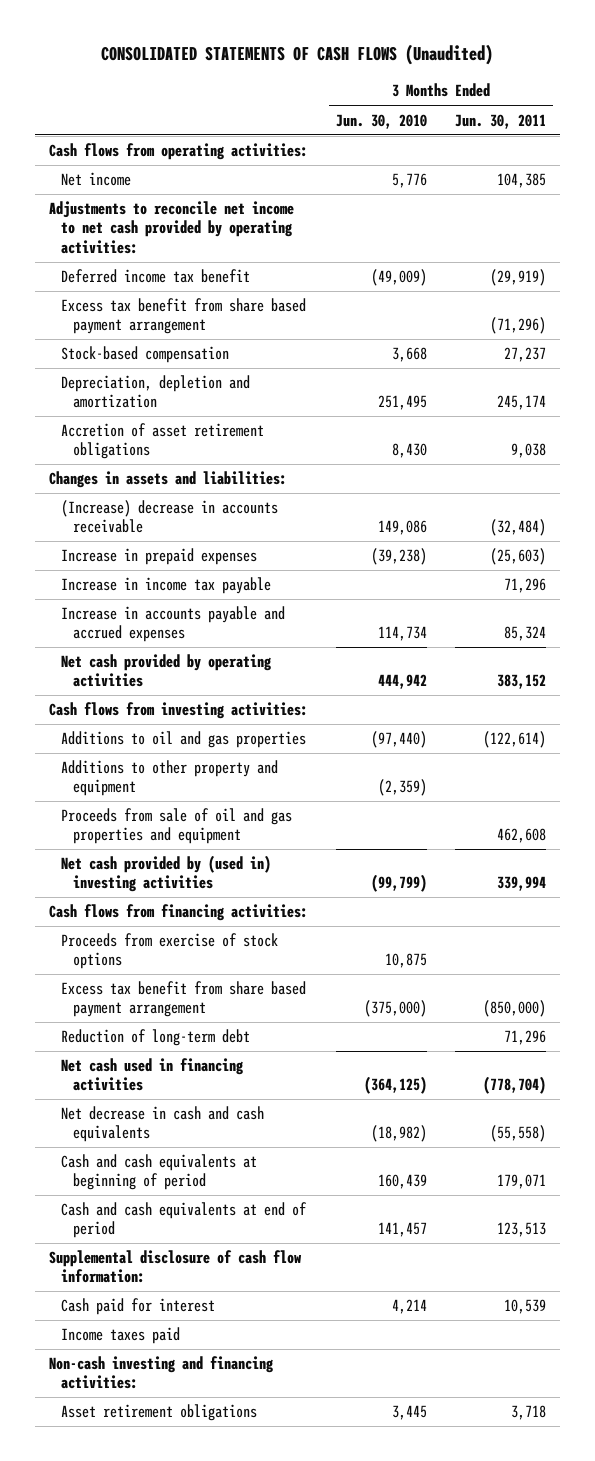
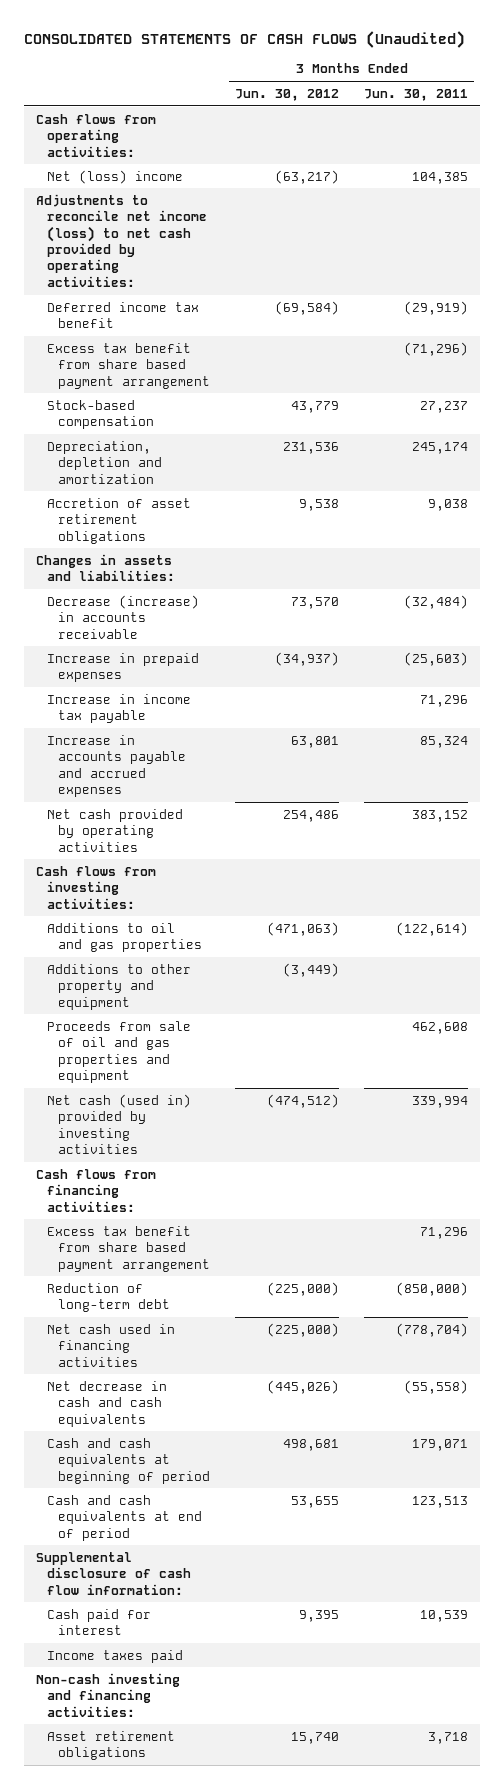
[335,113,427,129] Jun. 30, 2010 -> none
none -> [235,88,340,101] Jun. 30, 2012
[60,172,131,187] Net income -> [47,169,184,184] Net (loss) income
[48,201,294,254] Adjustments to reconcile net income to net cash provided by operating activities: -> [36,193,208,287] Adjustments to reconcile net income (loss) to net cash provided by operating activities:
[60,500,278,534] (Increase) decrease in accounts receivable -> [47,594,200,639] Decrease (increase) in accounts receivable
[60,855,271,893] Net cash provided by (used in) investing activities -> [47,1093,192,1155] Net cash (used in) provided by investing activities
[60,933,278,970] Proceeds from exercise of stock options -> none
[482,1000,546,1018] (850,000) -> [420,1226,469,1239] 71,296
[503,1030,546,1046] 71,296 -> [396,1281,469,1296] (850,000)

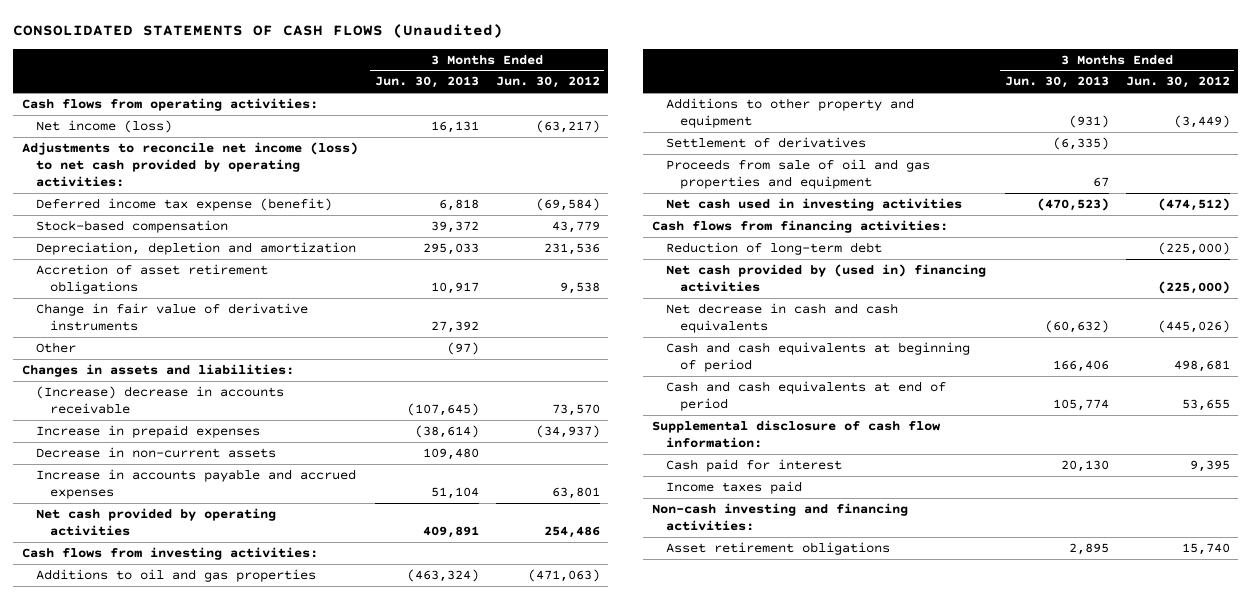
[364,88,469,101] Jun. 30, 2011 -> none
none -> [374,76,479,89] Jun. 30, 2013
[47,169,184,184] Net (loss) income -> [35,119,172,133] Net income (loss)
[47,342,211,389] Excess tax benefit from share based payment arrangement -> none
[47,301,200,329] Deferred income tax benefit -> [35,197,332,211] Deferred income tax expense (benefit)
none -> [35,302,308,331] Change in fair value of derivative instruments
none -> [35,341,76,353] Other
[47,594,200,639] Decrease (increase) in accounts receivable -> [35,385,284,414] (Increase) decrease in accounts receivable
[47,693,192,724] Increase in income tax payable -> none
none -> [35,446,276,458] Decrease in non-current assets
none -> [665,136,866,148] Settlement of derivatives
[47,1093,192,1155] Net cash (used in) provided by investing activities -> [665,197,962,211] Net cash used in investing activities
[47,1225,211,1272] Excess tax benefit from share based payment arrangement -> none
[47,1323,176,1367] Net cash used in financing activities -> [665,263,986,292] Net cash provided by (used in) financing activities

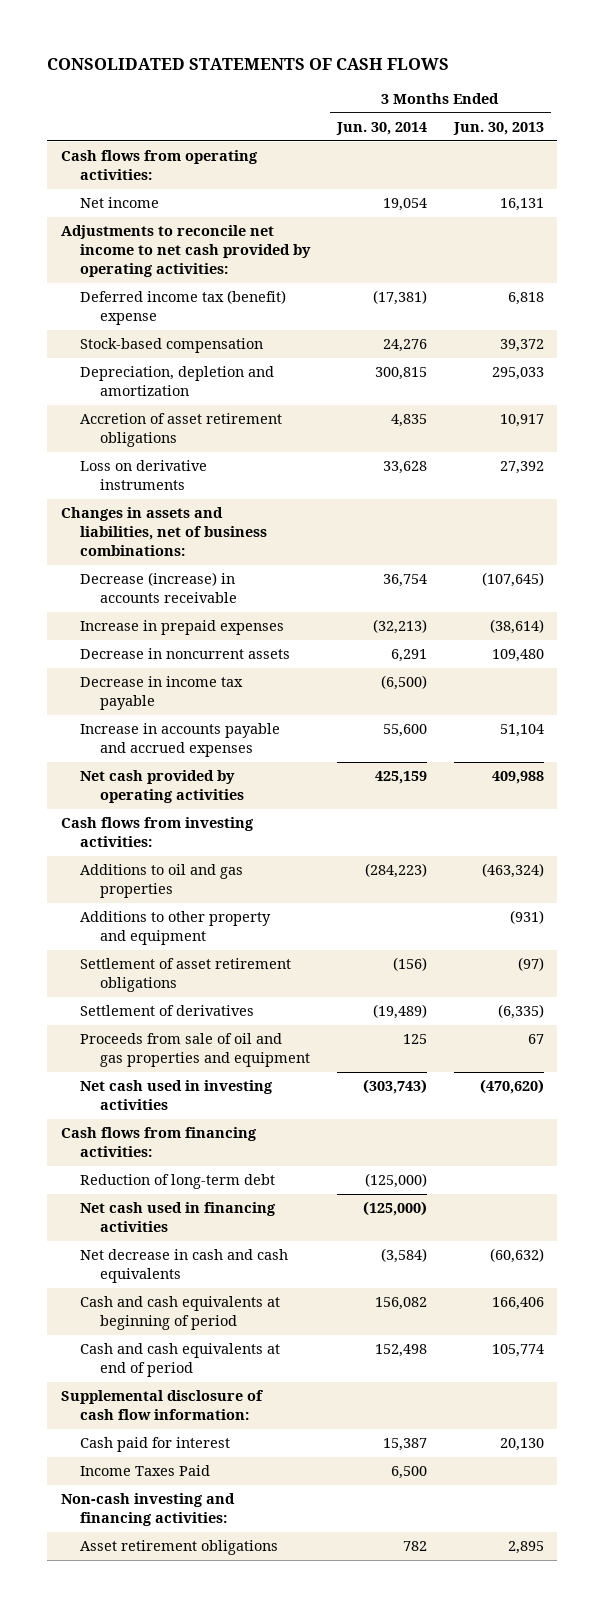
[13,23,504,38] CONSOLIDATED STATEMENTS OF CASH FLOWS (Unaudited) -> [47,57,450,70] CONSOLIDATED STATEMENTS OF CASH FLOWS
[495,76,600,89] Jun. 30, 2012 -> none
none -> [336,121,428,135] Jun. 30, 2014
[35,119,172,133] Net income (loss) -> [80,197,160,209] Net income
[21,141,358,187] Adjustments to reconcile net income (loss) to net cash provided by operating activities: -> [60,225,312,277] Adjustments to reconcile net income to net cash provided by operating activities:
[35,197,332,211] Deferred income tax expense (benefit) -> [80,290,287,326] Deferred income tax (benefit) expense
[35,341,76,353] Other -> none
[35,302,308,331] Change in fair value of derivative instruments -> [80,460,208,491] Loss on derivative instruments
[21,363,294,377] Changes in assets and liabilities: -> [60,507,268,556] Changes in assets and liabilities, net of business combinations:
[35,385,284,414] (Increase) decrease in accounts receivable -> [80,572,237,604] Decrease (increase) in accounts receivable
[35,446,276,458] Decrease in non-current assets -> [80,648,291,660] Decrease in noncurrent assets
none -> [80,676,244,711] Decrease in income tax payable
[422,525,479,538] 409,891 -> [491,771,544,785] 409,988
none -> [80,958,292,993] Settlement of asset retirement obligations
[1036,197,1109,211] (470,523) -> [479,1079,544,1095] (470,620)
[665,263,986,292] Net cash provided by (used in) financing activities -> [80,1202,277,1233] Net cash used in financing activities
[665,480,802,494] Income taxes paid -> [80,1465,211,1477] Income Taxes Paid

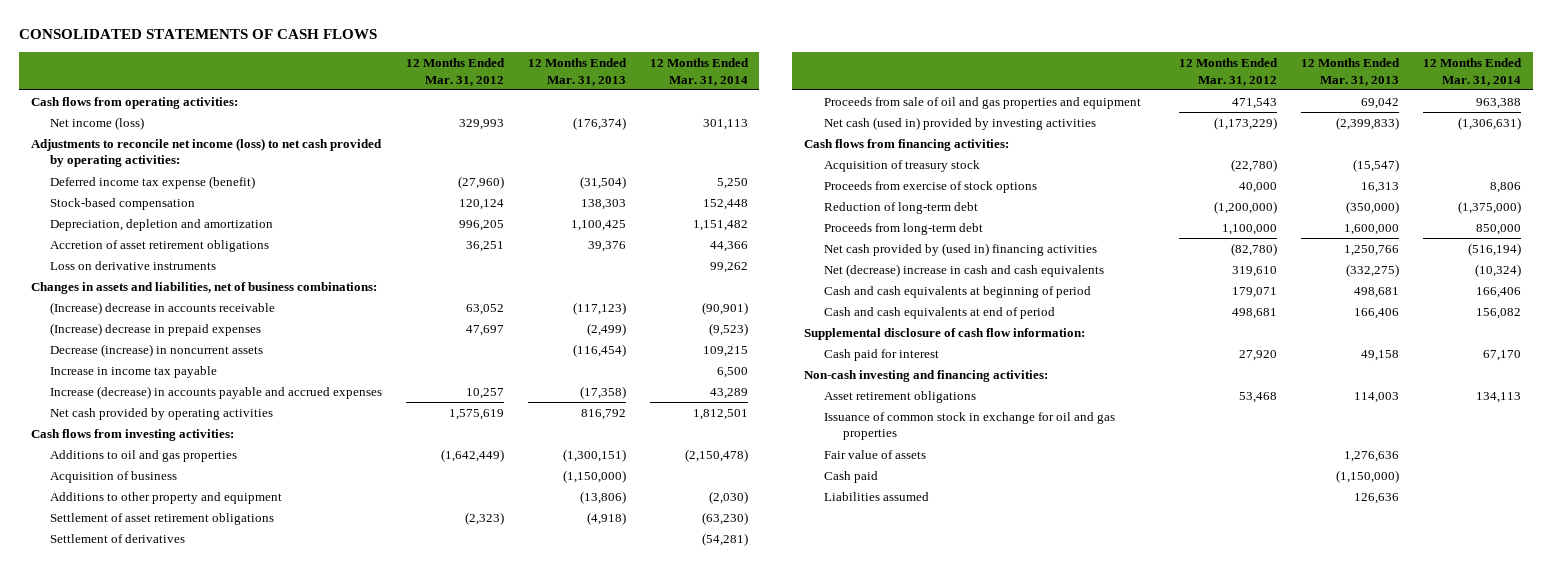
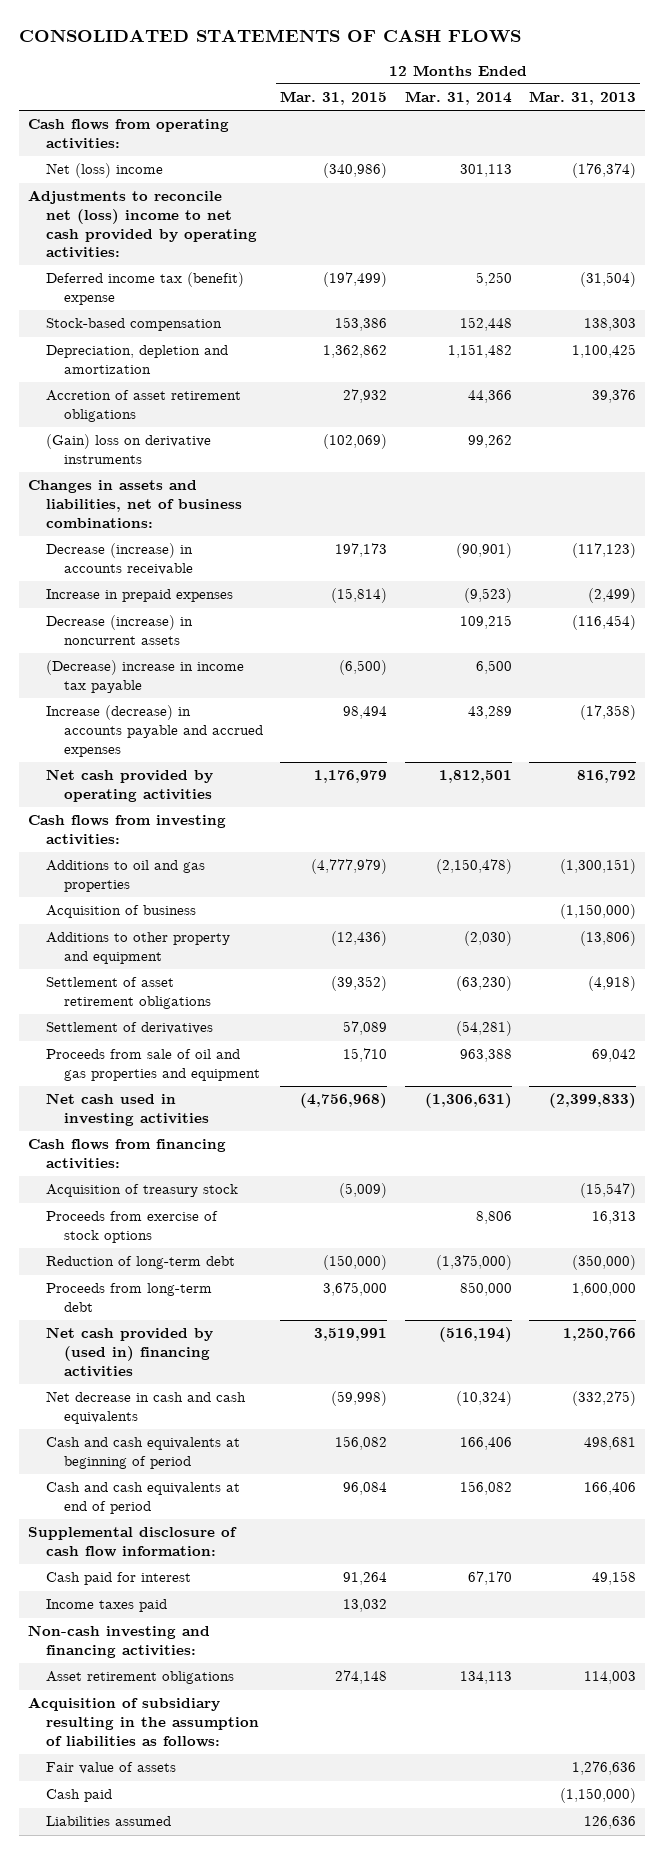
[405,57,505,86] 12 Months Ended Mar. 31, 2012 -> none
none -> [280,91,388,106] Mar. 31, 2015
[49,116,144,130] Net income (loss) -> [45,163,163,179] Net (loss) income
[30,137,382,168] Adjustments to reconcile net income (loss) to net cash provided by operating activities: -> [27,190,257,259] Adjustments to reconcile net (loss) income to net cash provided by operating activities:
[49,175,255,189] Deferred income tax expense (benefit) -> [45,272,244,306] Deferred income tax (benefit) expense
[49,260,216,270] Loss on derivative instruments -> [45,434,211,465] (Gain) loss on derivative instruments
[49,301,275,315] (Increase) decrease in accounts receivable -> [45,543,193,576] Decrease (increase) in accounts receivable
[49,322,261,336] (Increase) decrease in prepaid expenses -> [45,589,233,603] Increase in prepaid expenses
[49,365,217,378] Increase in income tax payable -> [45,660,244,694] (Decrease) increase in income tax payable
[823,116,1096,130] Net cash (used in) provided by investing activities -> [45,1093,209,1127] Net cash used in investing activities
[823,263,1104,277] Net (decrease) increase in cash and cash equivalents -> [45,1391,246,1425] Net decrease in cash and cash equivalents
none -> [45,1599,167,1613] Income taxes paid
[823,411,1115,441] Issuance of common stock in exchange for oil and gas properties -> none
none -> [27,1697,259,1747] Acquisition of subsidiary resulting in the assumption of liabilities as follows:

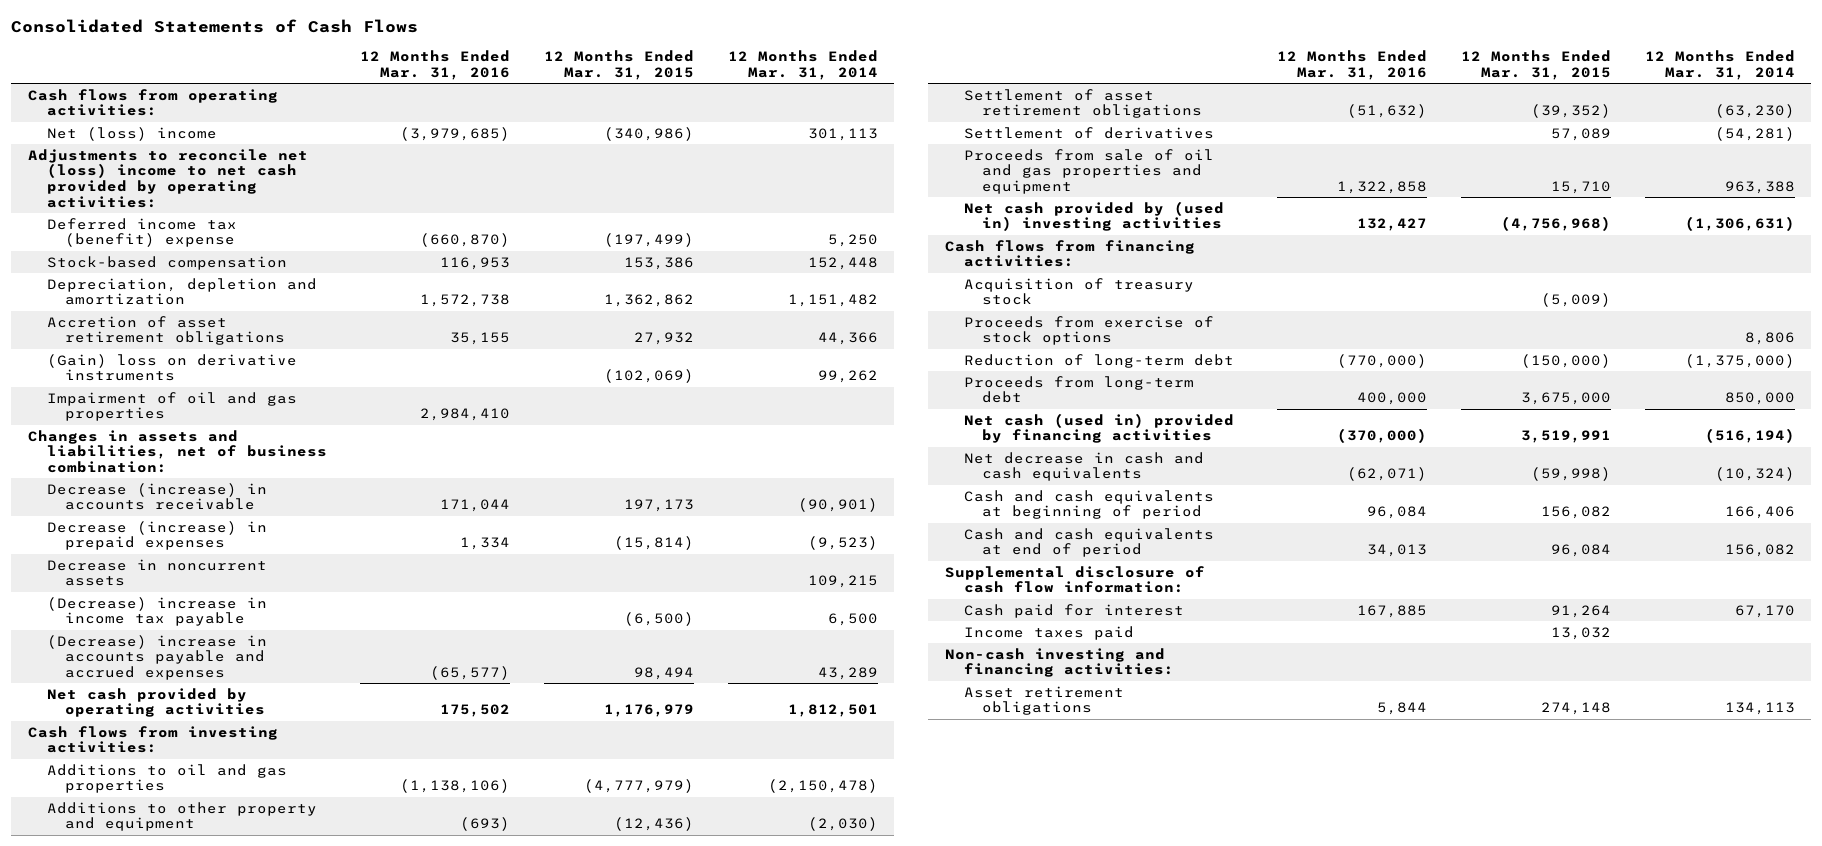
[18,29,521,44] CONSOLIDATED STATEMENTS OF CASH FLOWS -> [10,18,418,33] Consolidated Statements of Cash Flows
[528,91,636,106] Mar. 31, 2013 -> none
none -> [360,50,511,80] 12 Months Ended Mar. 31, 2016
none -> [46,391,297,422] Impairment of oil and gas properties
[27,480,242,528] Changes in assets and liabilities, net of business combinations: -> [27,429,327,473] Changes in assets and liabilities, net of business combination:
[45,589,233,603] Increase in prepaid expenses -> [46,520,267,551] Decrease (increase) in prepaid expenses
[45,615,193,646] Decrease (increase) in noncurrent assets -> [46,558,267,587] Decrease in noncurrent assets
[45,705,263,757] Increase (decrease) in accounts payable and accrued expenses -> [46,634,267,680] (Decrease) increase in accounts payable and accrued expenses
[45,905,196,919] Acquisition of business -> none
[45,1093,209,1127] Net cash used in investing activities -> [963,200,1224,232] Net cash provided by (used in) investing activities
[45,1327,213,1377] Net cash provided by (used in) financing activities -> [963,412,1234,444] Net cash (used in) provided by financing activities
[27,1697,259,1747] Acquisition of subsidiary resulting in the assumption of liabilities as follows: -> none
[45,1762,176,1775] Fair value of assets -> none
[45,1789,112,1803] Cash paid -> none
[45,1816,171,1827] Liabilities assumed -> none

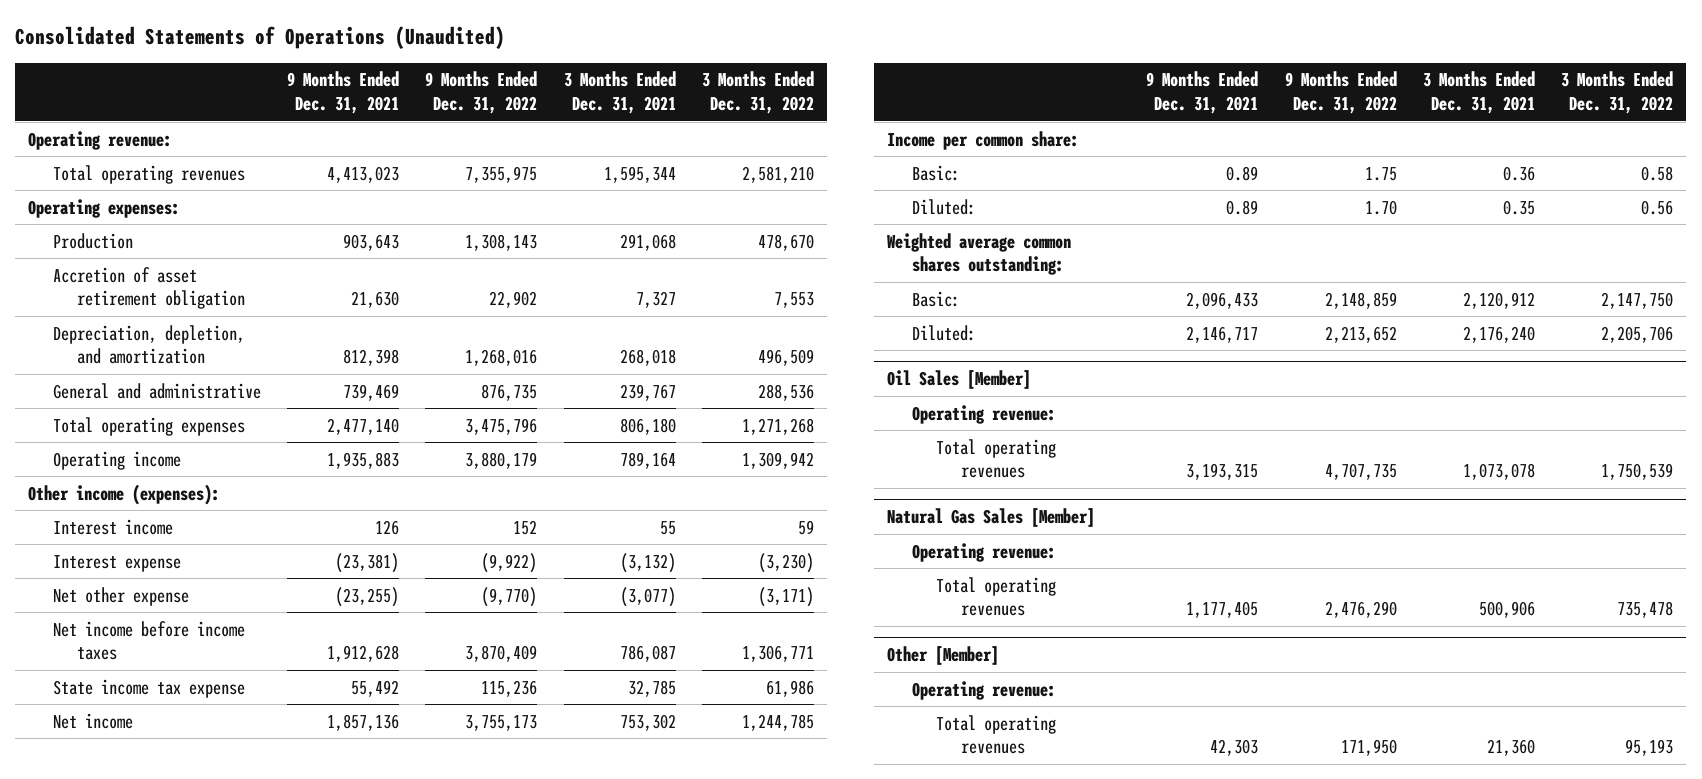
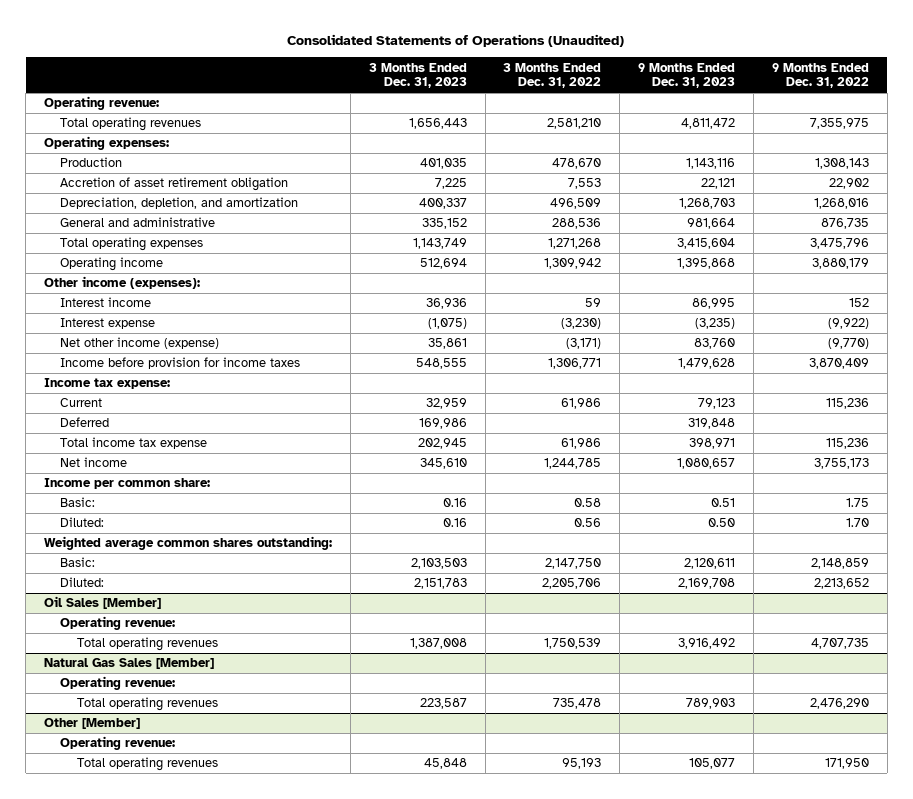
[287,71,400,115] 9 Months Ended Dec. 31, 2021 -> none
[563,71,676,115] 3 Months Ended Dec. 31, 2021 -> none
none -> [368,62,467,89] 3 Months Ended Dec. 31, 2023
none -> [638,62,736,89] 9 Months Ended Dec. 31, 2023
[52,586,189,606] Net other expense -> [60,337,220,350] Net other income (expense)
[52,620,245,661] Net income before income taxes -> [60,357,301,370] Income before provision for income taxes
none -> [43,378,170,390] Income tax expense:
none -> [60,398,103,408] Current
none -> [60,417,110,428] Deferred
[52,678,245,698] State income tax expense -> [60,437,208,450] Total income tax expense

